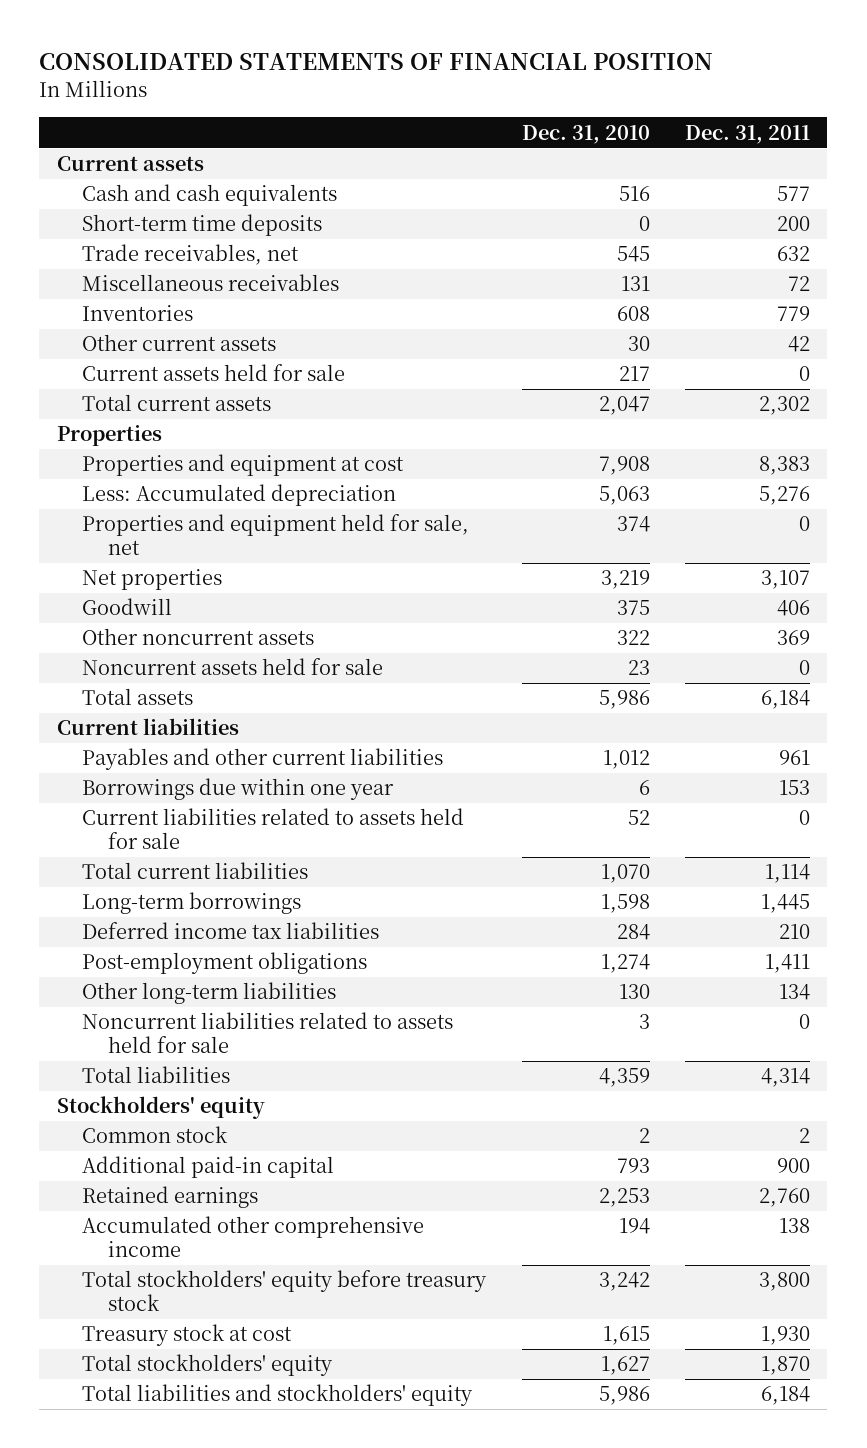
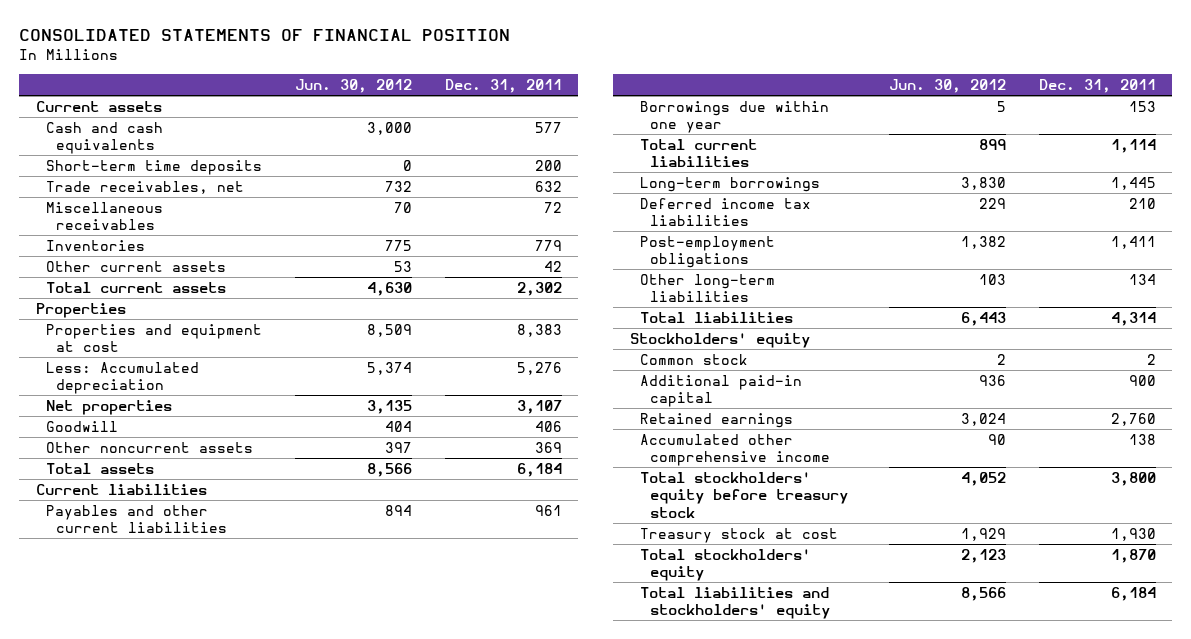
[521,124,650,144] Dec. 31, 2010 -> none
none -> [294,78,412,93] Jun. 30, 2012
[82,364,346,382] Current assets held for sale -> none
[82,514,470,555] Properties and equipment held for sale, net -> none
[82,658,384,676] Noncurrent assets held for sale -> none
[82,808,465,849] Current liabilities related to assets held for sale -> none
[82,1012,454,1053] Noncurrent liabilities related to assets held for sale -> none

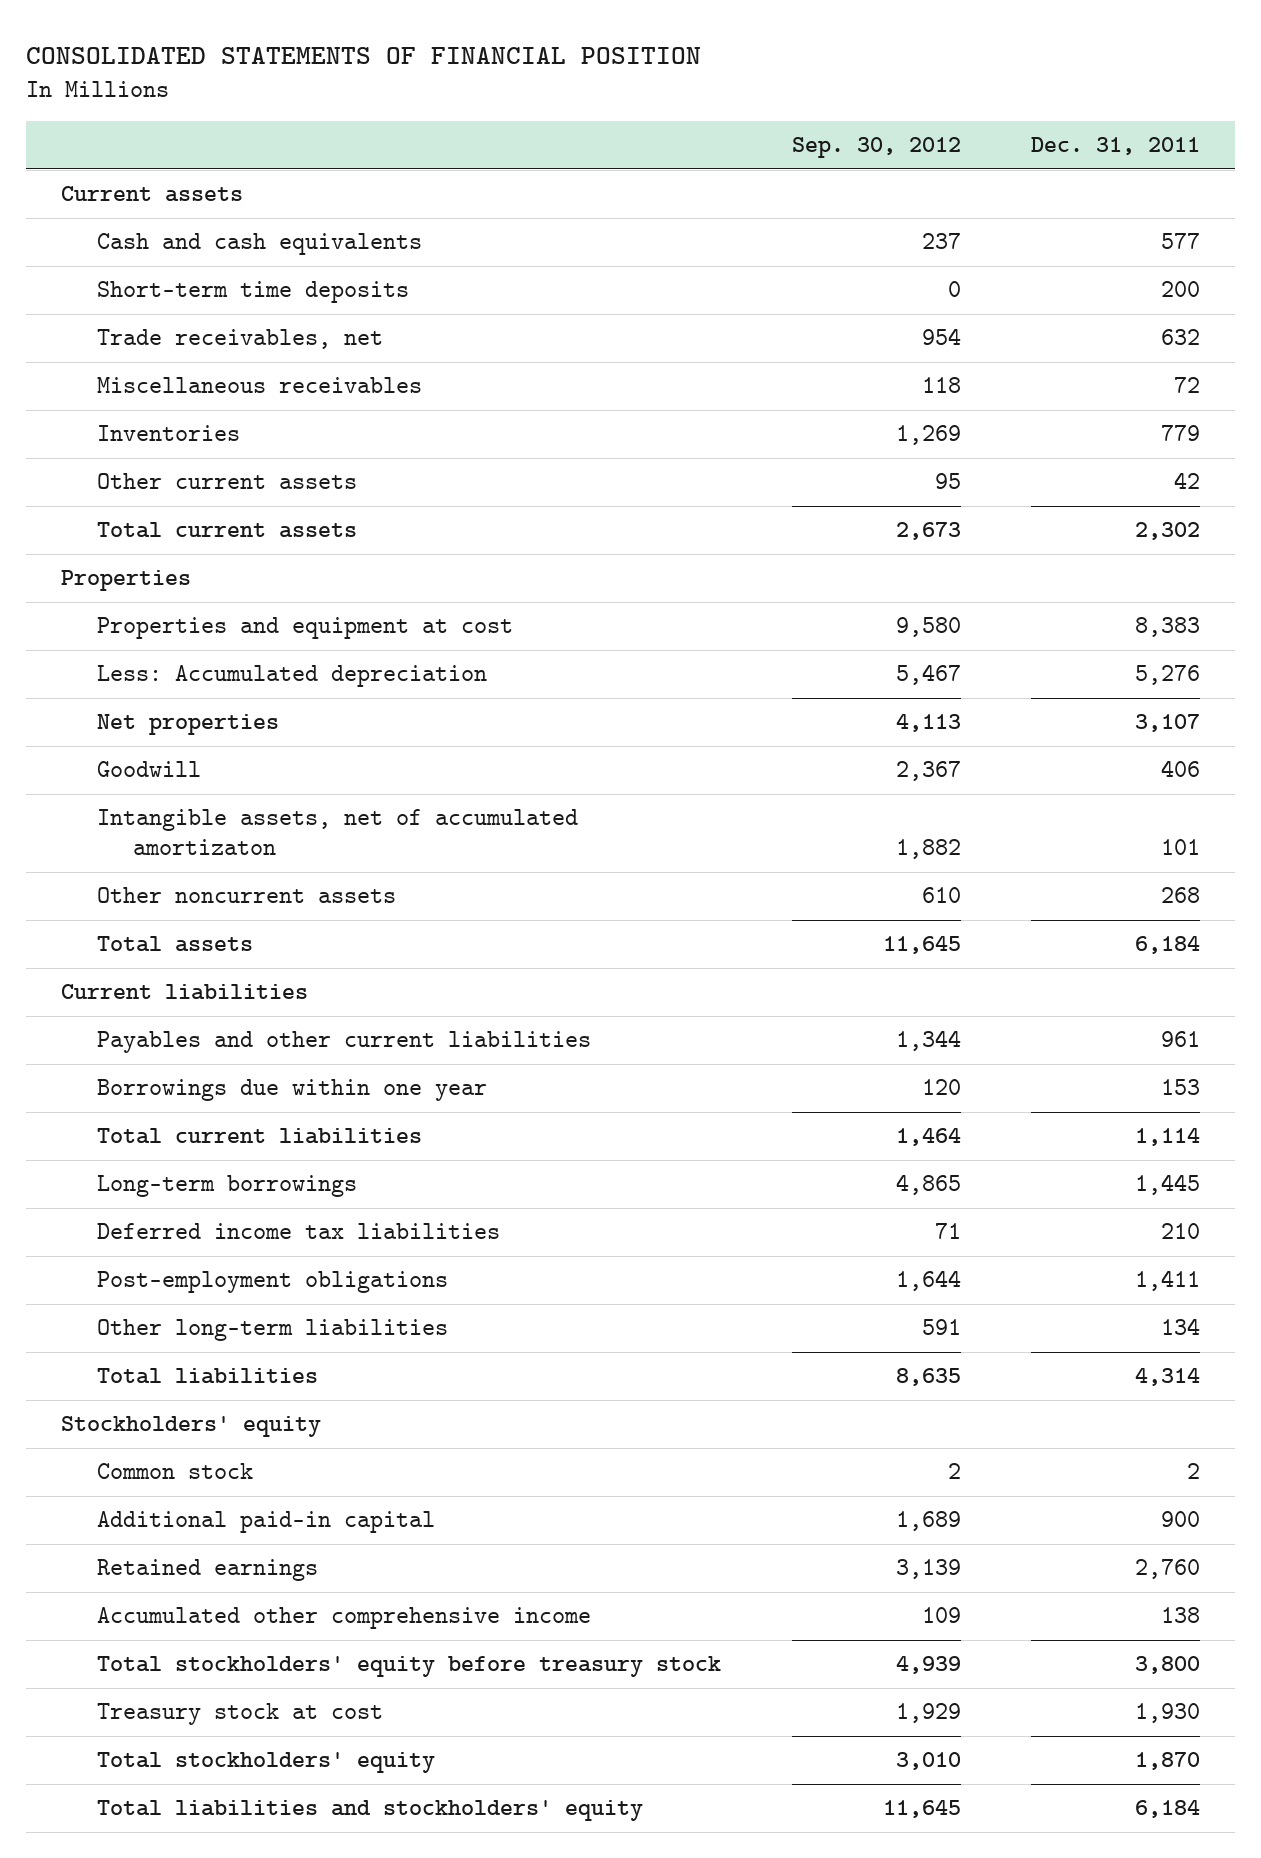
[294,78,412,93] Jun. 30, 2012 -> none
none -> [791,137,961,159] Sep. 30, 2012
none -> [97,809,579,856] Intangible assets, net of accumulated amortizaton
[534,441,562,453] 369 -> [1161,887,1201,904] 268

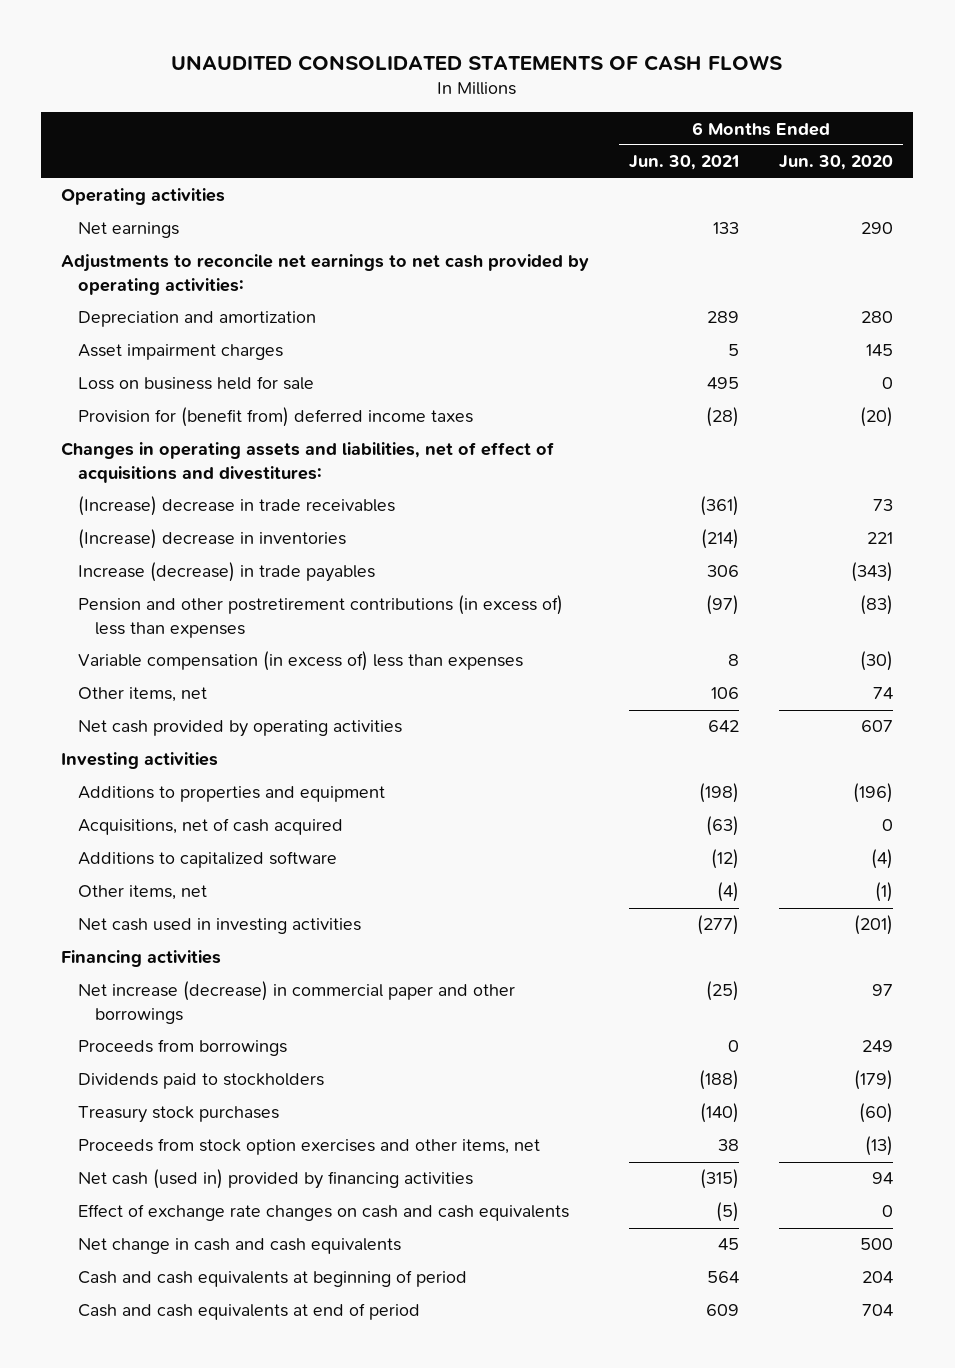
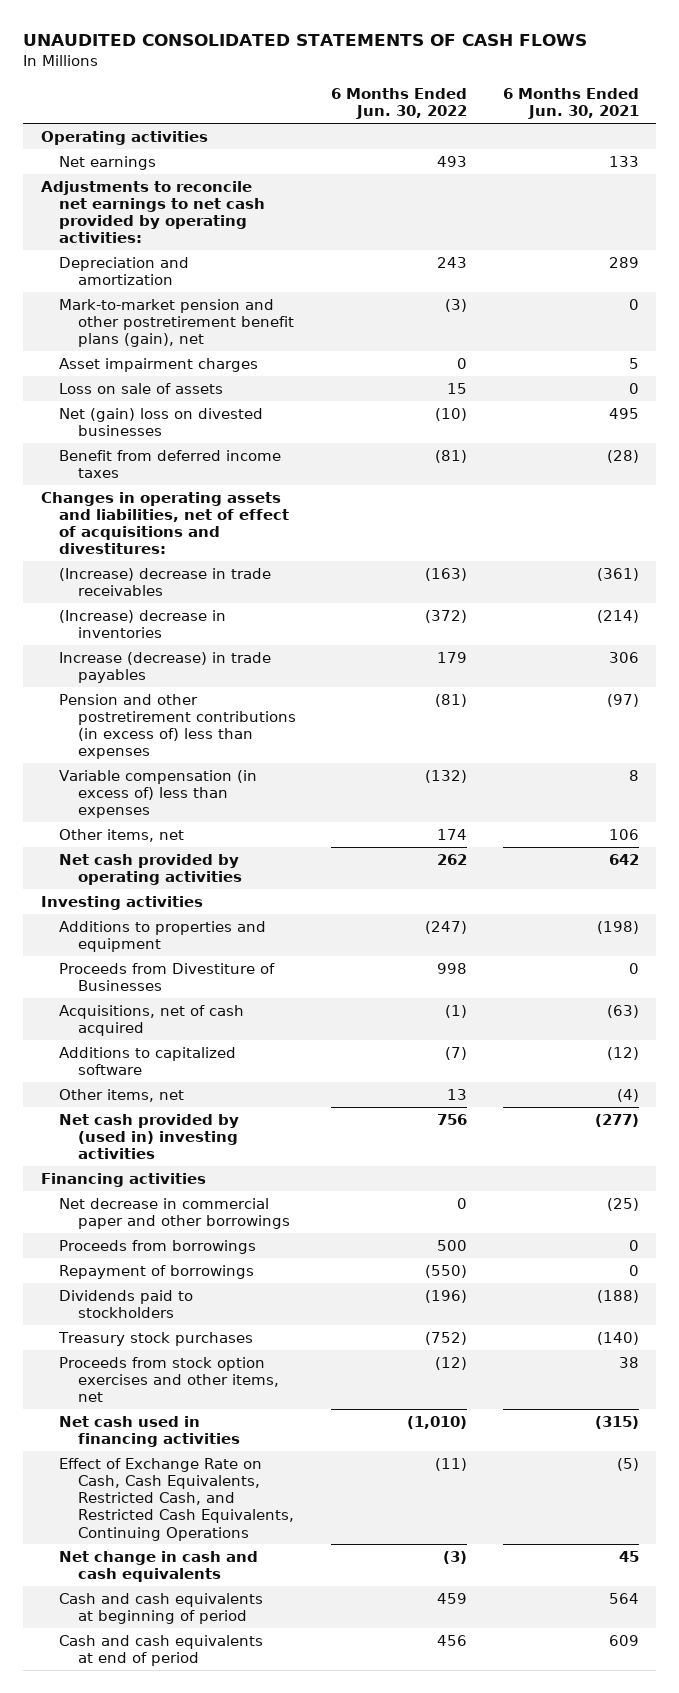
[779,155,894,171] Jun. 30, 2020 -> none
none -> [331,88,468,120] 6 Months Ended Jun. 30, 2022
none -> [59,298,294,348] Mark-to-market pension and other postretirement benefit plans (gain), net
none -> [59,382,224,394] Loss on sale of assets
[78,376,315,391] Loss on business held for sale -> [59,407,264,436] Net (gain) loss on divested businesses
[78,407,474,428] Provision for (benefit from) deferred income taxes -> [59,449,282,478] Benefit from deferred income taxes
none -> [59,962,276,991] Proceeds from Divestiture of Businesses
[78,918,362,935] Net cash used in investing activities -> [59,1113,240,1160] Net cash provided by (used in) investing activities
[78,981,516,1024] Net increase (decrease) in commercial paper and other borrowings -> [59,1197,290,1229] Net decrease in commercial paper and other borrowings
none -> [59,1264,255,1279] Repayment of borrowings
[78,1169,474,1190] Net cash (used in) provided by financing activities -> [59,1415,240,1447] Net cash used in financing activities
[78,1204,570,1222] Effect of exchange rate changes on cash and cash equivalents -> [59,1457,294,1541] Effect of Exchange Rate on Cash, Cash Equivalents, Restricted Cash, and Restricted Cash Equivalents, Continuing Operations

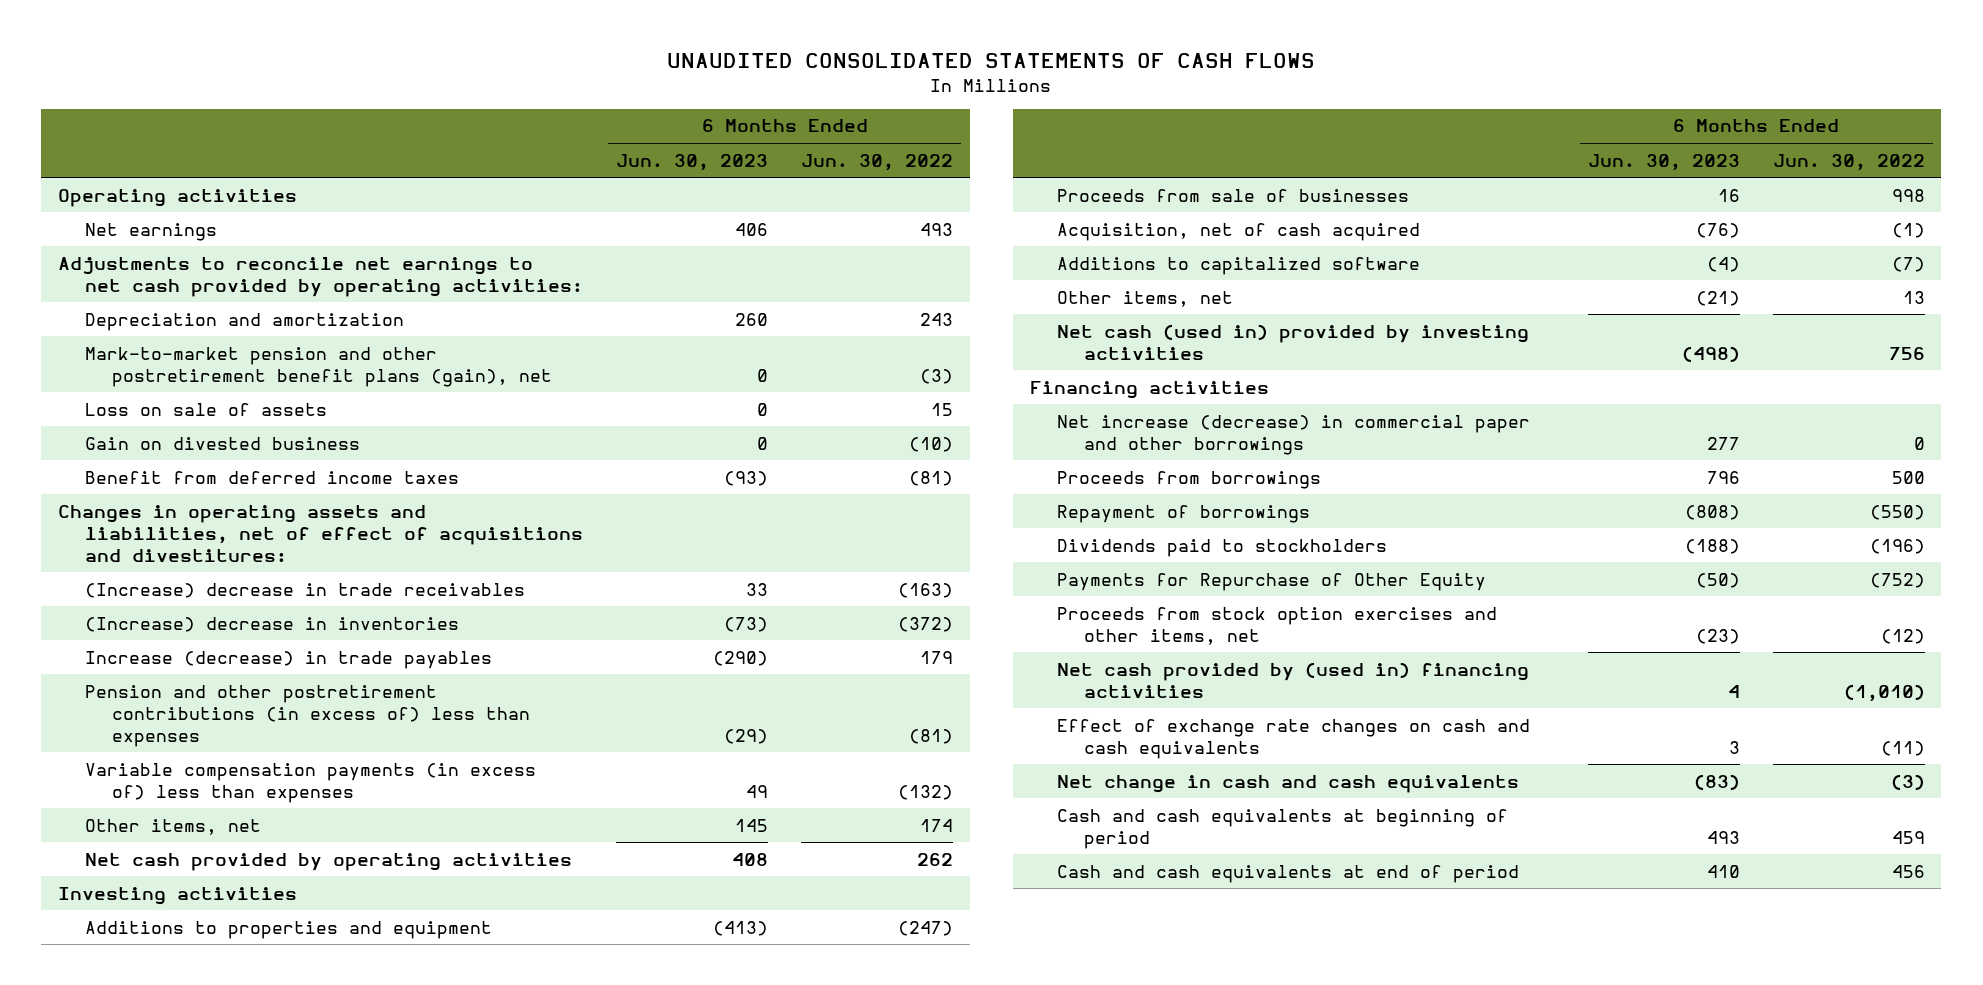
[502,88,639,120] 6 Months Ended Jun. 30, 2021 -> none
none -> [616,153,769,171] Jun. 30, 2023
[59,357,259,372] Asset impairment charges -> none
[59,407,264,436] Net (gain) loss on divested businesses -> [85,436,361,450] Gain on divested business
[59,769,258,819] Variable compensation (in excess of) less than expenses -> [85,762,537,803] Variable compensation payments (in excess of) less than expenses
[59,962,276,991] Proceeds from Divestiture of Businesses -> [1056,188,1409,202] Proceeds from sale of businesses
[59,1004,245,1036] Acquisitions, net of cash acquired -> [1056,222,1420,241] Acquisition, net of cash acquired
[59,1113,240,1160] Net cash provided by (used in) investing activities -> [1056,323,1529,360] Net cash (used in) provided by investing activities
[59,1197,290,1229] Net decrease in commercial paper and other borrowings -> [1056,414,1530,455] Net increase (decrease) in commercial paper and other borrowings
[58,1331,254,1346] Treasury stock purchases -> [1056,572,1486,591] Payments for Repurchase of Other Equity
[59,1415,240,1447] Net cash used in financing activities -> [1056,661,1529,698] Net cash provided by (used in) financing activities
[59,1457,294,1541] Effect of Exchange Rate on Cash, Cash Equivalents, Restricted Cash, and Restricted Cash Equivalents, Continuing Operations -> [1056,718,1530,759] Effect of exchange rate changes on cash and cash equivalents

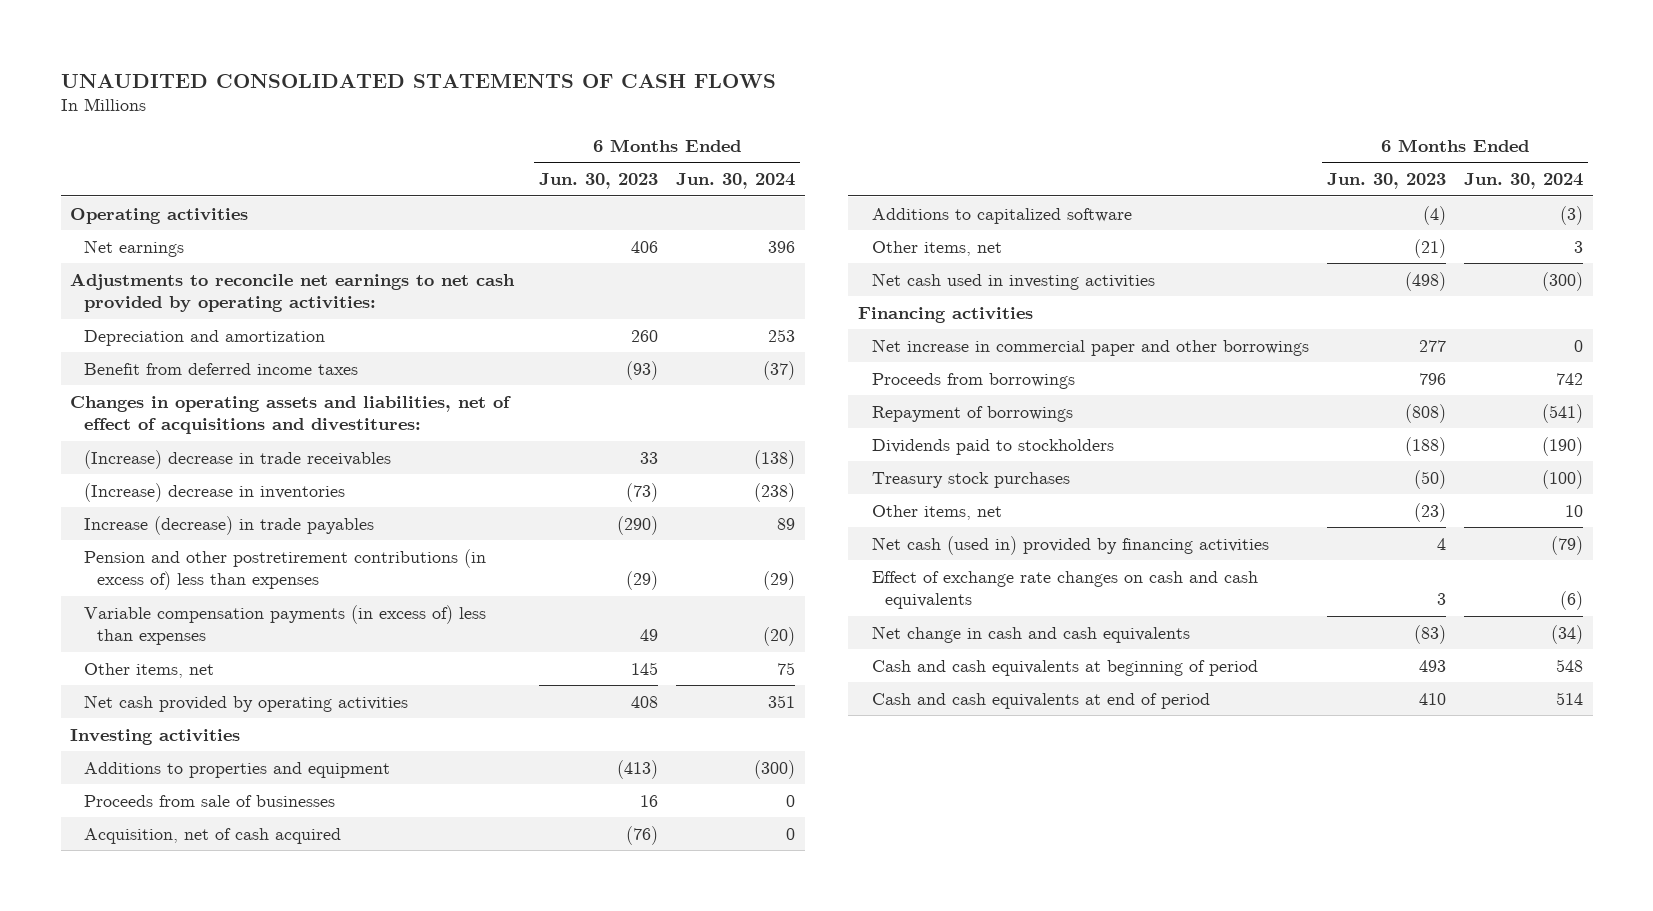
[801,153,954,171] Jun. 30, 2022 -> none
none -> [676,173,796,190] Jun. 30, 2024
[85,346,553,387] Mark-to-market pension and other postretirement benefit plans (gain), net -> none
[85,402,328,416] Loss on sale of assets -> none
[85,436,361,450] Gain on divested business -> none
[1056,323,1529,360] Net cash (used in) provided by investing activities -> [871,272,1155,290] Net cash used in investing activities
[1056,414,1530,455] Net increase (decrease) in commercial paper and other borrowings -> [871,338,1309,356] Net increase in commercial paper and other borrowings
[1056,572,1486,591] Payments for Repurchase of Other Equity -> [871,471,1070,488] Treasury stock purchases
[1056,606,1497,645] Proceeds from stock option exercises and other items, net -> [871,504,1002,520] Other items, net
[1056,661,1529,698] Net cash provided by (used in) financing activities -> [871,535,1269,555] Net cash (used in) provided by financing activities

